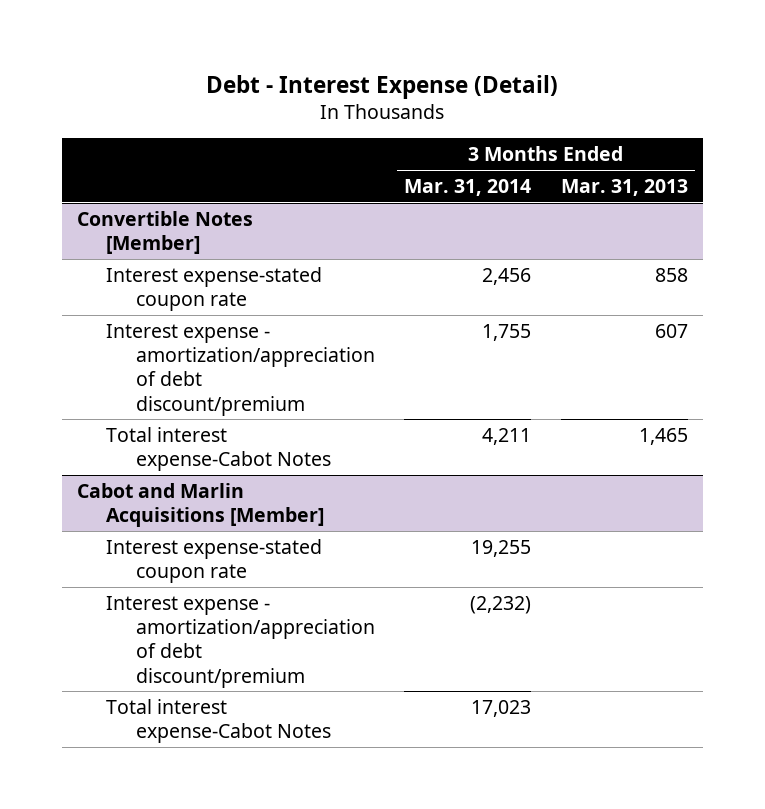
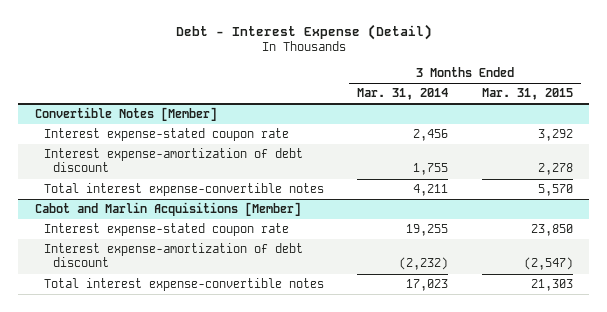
[561,178,689,196] Mar. 31, 2013 -> none
none -> [481,88,573,101] Mar. 31, 2015
[106,323,375,416] Interest expense - amortization/appreciation of debt discount/premium -> [43,148,303,173] Interest expense-amortization of debt discount
[106,426,331,472] Total interest expense-Cabot Notes -> [43,183,324,197] Total interest expense-convertible notes
[106,595,375,688] Interest expense - amortization/appreciation of debt discount/premium -> [43,243,303,268] Interest expense-amortization of debt discount
[106,698,331,744] Total interest expense-Cabot Notes -> [43,278,324,292] Total interest expense-convertible notes

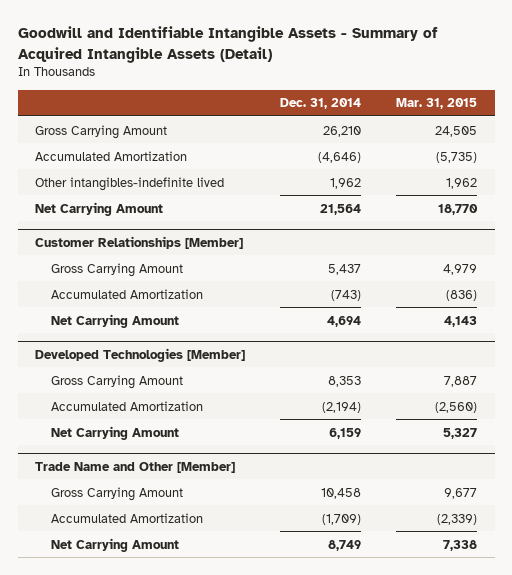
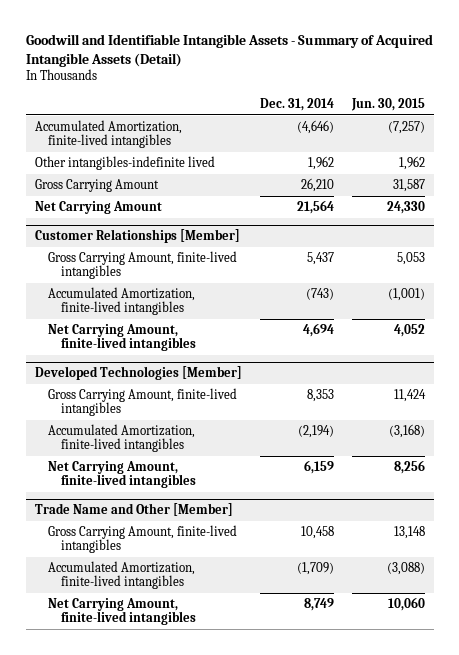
[396,98,478,110] Mar. 31, 2015 -> none
none -> [350,97,425,111] Jun. 30, 2015
[35,150,188,161] Accumulated Amortization -> [34,120,182,149] Accumulated Amortization, finite-lived intangibles
[35,124,168,139] Gross Carrying Amount -> [34,179,159,193] Gross Carrying Amount
[50,262,183,277] Gross Carrying Amount -> [47,251,237,280] Gross Carrying Amount, finite-lived intangibles
[50,288,203,299] Accumulated Amortization -> [47,287,195,316] Accumulated Amortization, finite-lived intangibles
[50,313,179,328] Net Carrying Amount -> [47,324,196,352] Net Carrying Amount, finite-lived intangibles
[50,374,183,389] Gross Carrying Amount -> [47,388,237,417] Gross Carrying Amount, finite-lived intangibles
[50,400,203,411] Accumulated Amortization -> [47,424,195,453] Accumulated Amortization, finite-lived intangibles
[50,425,179,440] Net Carrying Amount -> [47,461,196,489] Net Carrying Amount, finite-lived intangibles
[50,486,183,501] Gross Carrying Amount -> [47,525,237,554] Gross Carrying Amount, finite-lived intangibles
[50,512,203,523] Accumulated Amortization -> [47,561,195,590] Accumulated Amortization, finite-lived intangibles
[50,537,179,552] Net Carrying Amount -> [47,598,196,626] Net Carrying Amount, finite-lived intangibles

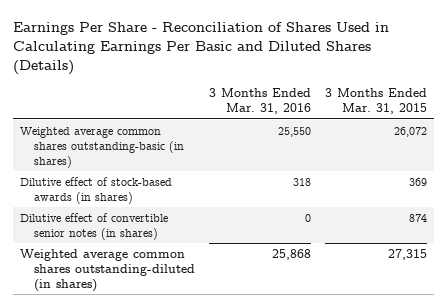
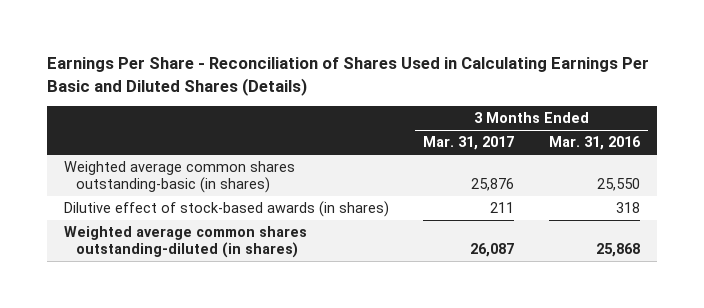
[324,88,427,115] 3 Months Ended Mar. 31, 2015 -> none
none -> [423,136,515,151] Mar. 31, 2017
[20,212,169,240] Dilutive effect of convertible senior notes (in shares) -> none

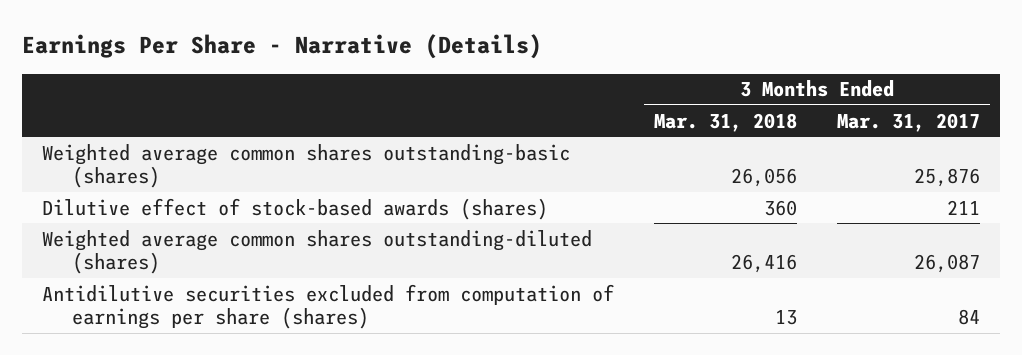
[46,57,649,96] Earnings Per Share - Reconciliation of Shares Used in Calculating Earnings Per Basic and Diluted Shares (Details) -> [22,34,543,60] Earnings Per Share - Narrative (Details)
[548,136,641,151] Mar. 31, 2016 -> none
none -> [653,112,797,132] Mar. 31, 2018
[64,161,296,193] Weighted average common shares outstanding-basic (in shares) -> [42,143,571,189] Weighted average common shares outstanding-basic (shares)
[64,201,390,218] Dilutive effect of stock-based awards (in shares) -> [42,197,549,220] Dilutive effect of stock-based awards (shares)
[64,226,308,258] Weighted average common shares outstanding-diluted (in shares) -> [42,229,593,275] Weighted average common shares outstanding-diluted (shares)
none -> [42,283,615,330] Antidilutive securities excluded from computation of earnings per share (shares)

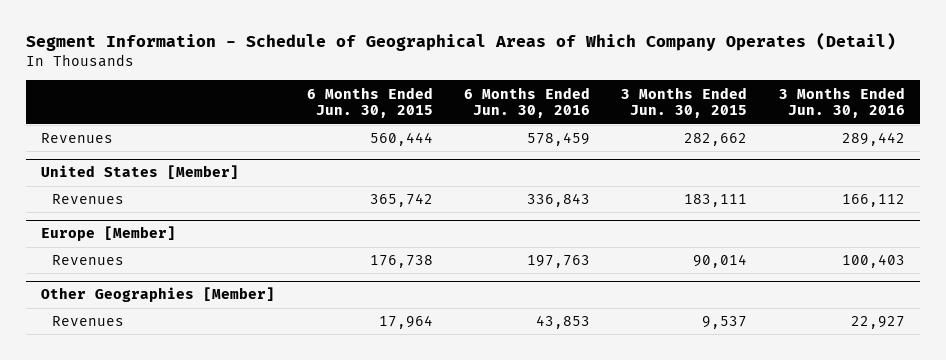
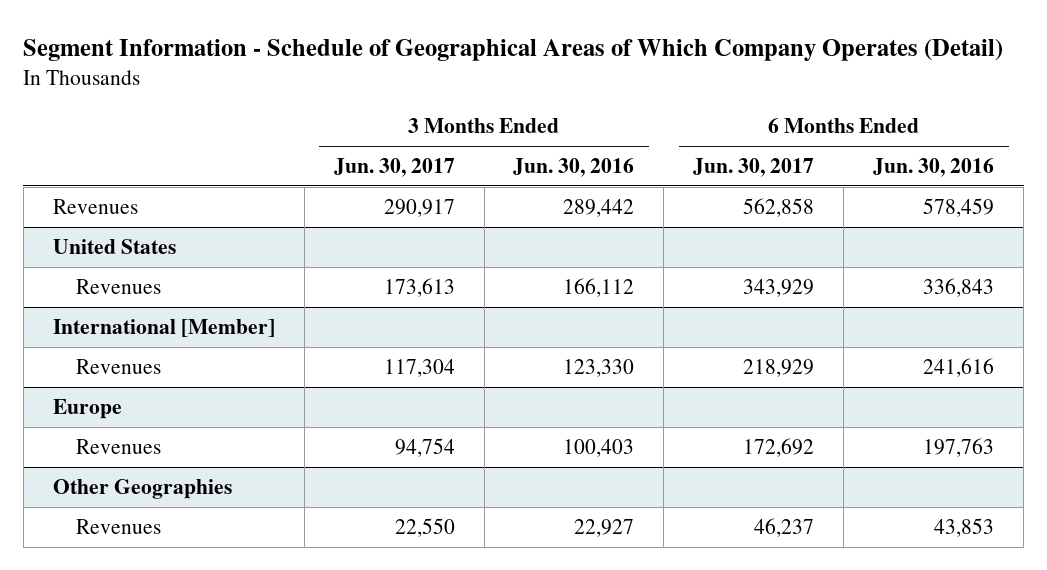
[306,86,433,119] 6 Months Ended Jun. 30, 2015 -> none
[621,86,748,119] 3 Months Ended Jun. 30, 2015 -> none
none -> [333,158,455,178] Jun. 30, 2017
none -> [693,158,815,178] Jun. 30, 2017
[41,165,240,180] United States [Member] -> [52,238,176,254] United States
none -> [52,318,275,337] International [Member]
none -> [75,358,161,374] Revenues
[41,226,177,242] Europe [Member] -> [52,398,122,419] Europe
[41,287,276,303] Other Geographies [Member] -> [52,478,232,499] Other Geographies

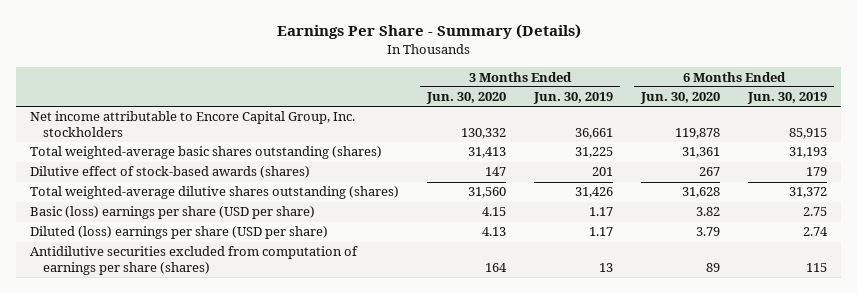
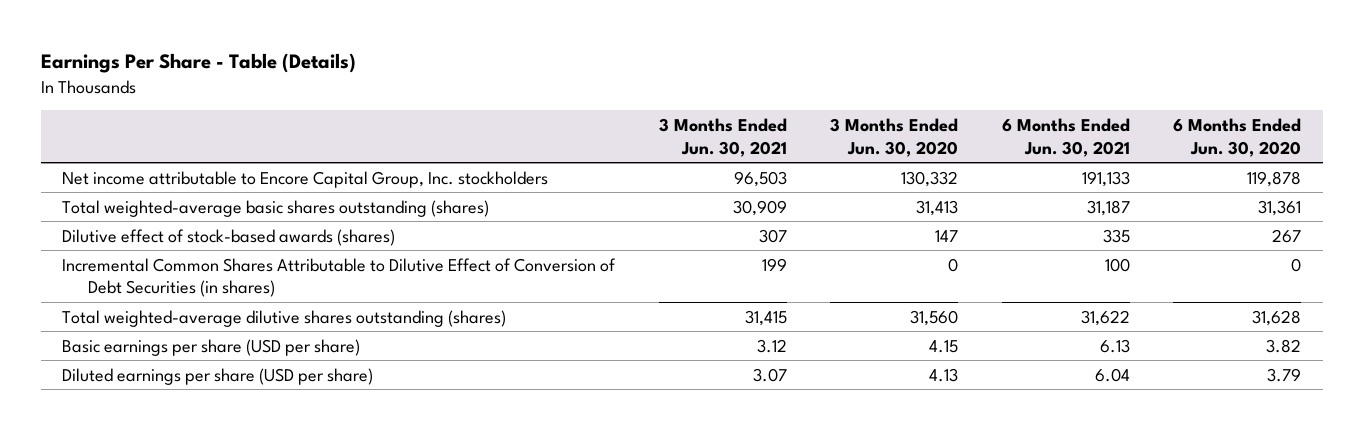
[276,24,581,40] Earnings Per Share - Summary (Details) -> [40,53,356,74] Earnings Per Share - Table (Details)
[533,92,614,105] Jun. 30, 2019 -> none
[747,92,828,105] Jun. 30, 2019 -> none
none -> [658,117,787,157] 3 Months Ended Jun. 30, 2021
none -> [1001,117,1130,157] 6 Months Ended Jun. 30, 2021
none -> [62,257,617,298] Incremental Common Shares Attributable to Dilutive Effect of Conversion of Debt Securities (in shares)
[30,246,359,275] Antidilutive securities excluded from computation of earnings per share (shares) -> none
[30,206,316,220] Basic (loss) earnings per share (USD per share) -> [62,338,361,356] Basic earnings per share (USD per share)
[30,226,329,240] Diluted (loss) earnings per share (USD per share) -> [62,367,374,385] Diluted earnings per share (USD per share)

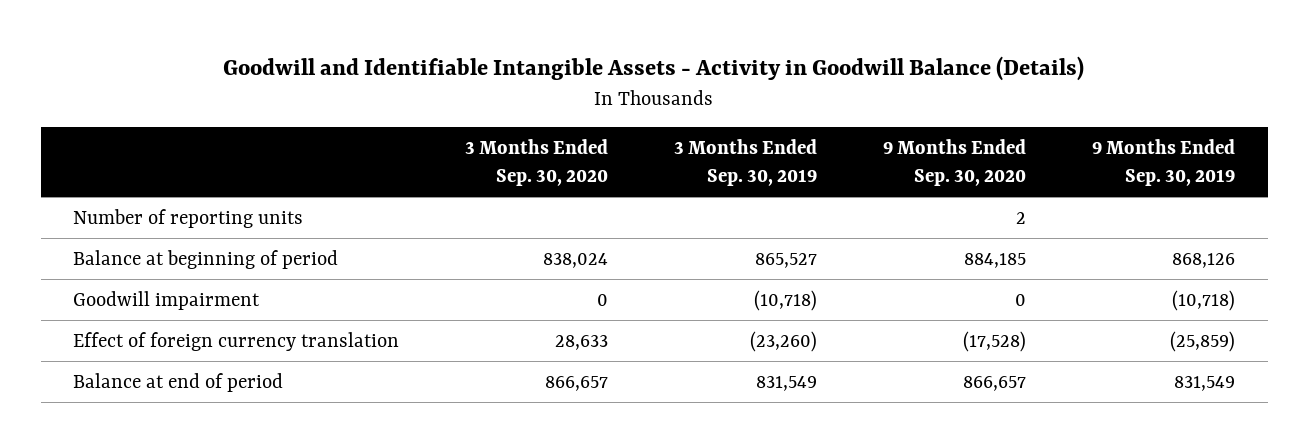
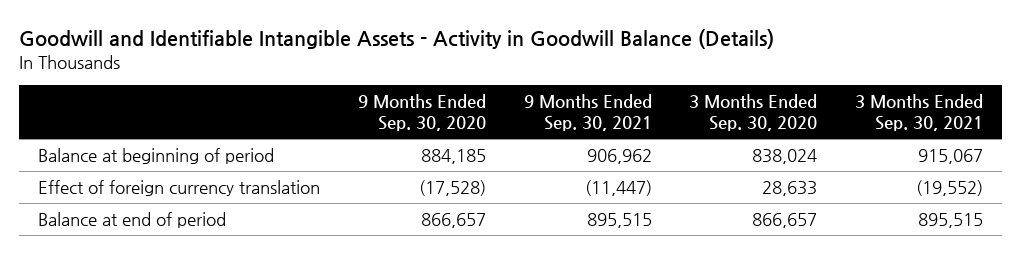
[674,139,818,186] 3 Months Ended Sep. 30, 2019 -> none
[1091,139,1235,186] 9 Months Ended Sep. 30, 2019 -> none
none -> [523,94,652,131] 9 Months Ended Sep. 30, 2021
none -> [855,94,984,131] 3 Months Ended Sep. 30, 2021
[73,208,304,228] Number of reporting units -> none
[73,290,261,310] Goodwill impairment -> none

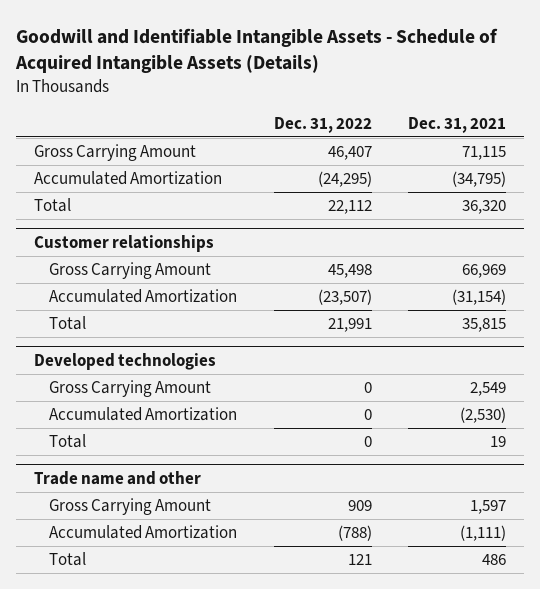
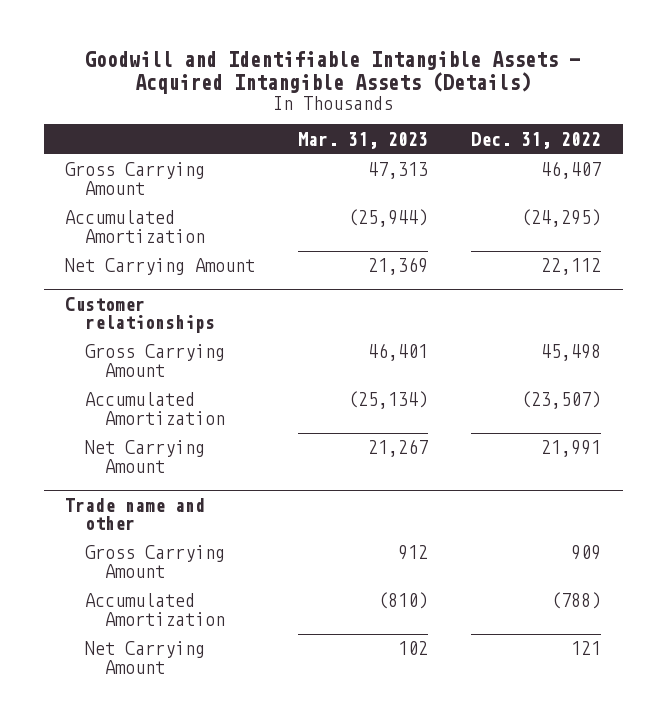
[15,27,499,74] Goodwill and Identifiable Intangible Assets - Schedule of Acquired Intangible Assets (Details) -> [85,50,581,94] Goodwill and Identifiable Intangible Assets - Acquired Intangible Assets (Details)
[407,116,506,133] Dec. 31, 2021 -> none
none -> [298,131,429,149] Mar. 31, 2023
[34,198,72,213] Total -> [65,258,256,276] Net Carrying Amount
[34,353,217,371] Developed technologies -> none
[49,380,212,398] Gross Carrying Amount -> none
[49,407,238,422] Accumulated Amortization -> none
[49,434,87,449] Total -> none
[49,316,87,331] Total -> [85,440,206,474] Net Carrying Amount
[49,552,87,567] Total -> [85,641,206,675] Net Carrying Amount

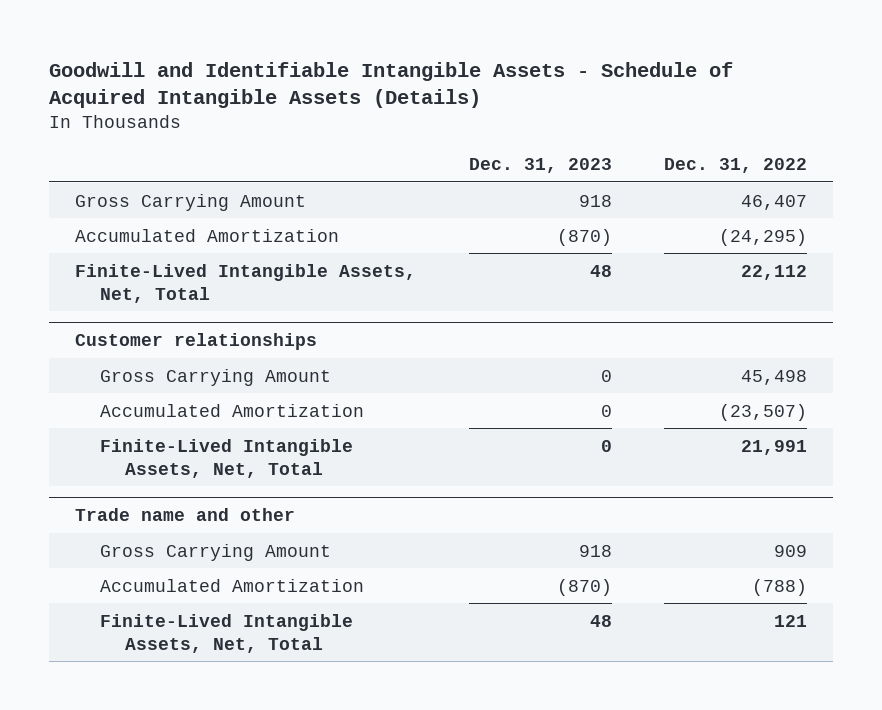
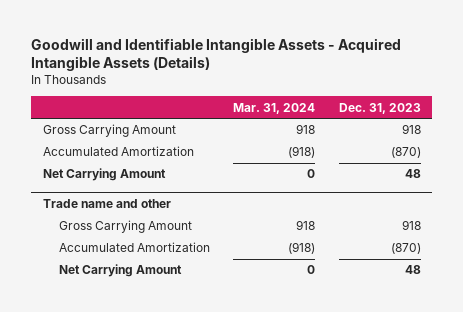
[49,61,734,109] Goodwill and Identifiable Intangible Assets - Schedule of Acquired Intangible Assets (Details) -> [30,37,401,72] Goodwill and Identifiable Intangible Assets - Acquired Intangible Assets (Details)
[663,157,807,173] Dec. 31, 2022 -> none
none -> [233,102,316,114] Mar. 31, 2024
[75,333,318,351] Customer relationships -> none
[100,368,332,386] Gross Carrying Amount -> none
[100,403,365,417] Accumulated Amortization -> none
[100,438,354,478] Finite-Lived Intangible Assets, Net, Total -> none
[75,263,417,303] Finite-Lived Intangible Assets, Net, Total -> [42,168,166,182] Net Carrying Amount
[100,613,354,653] Finite-Lived Intangible Assets, Net, Total -> [58,264,182,278] Net Carrying Amount

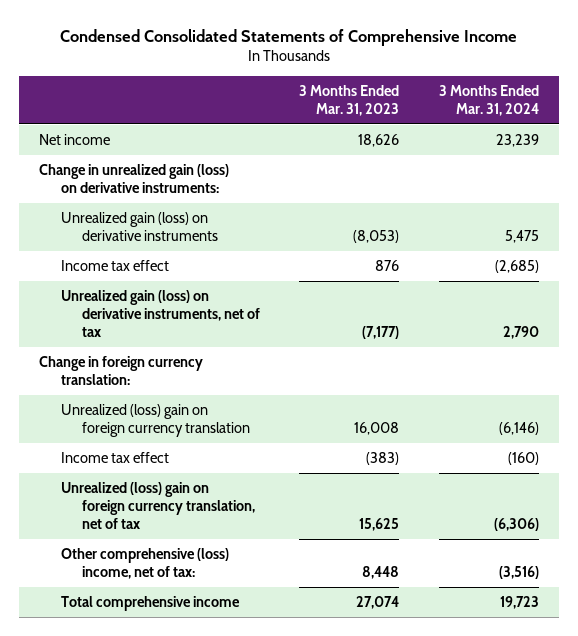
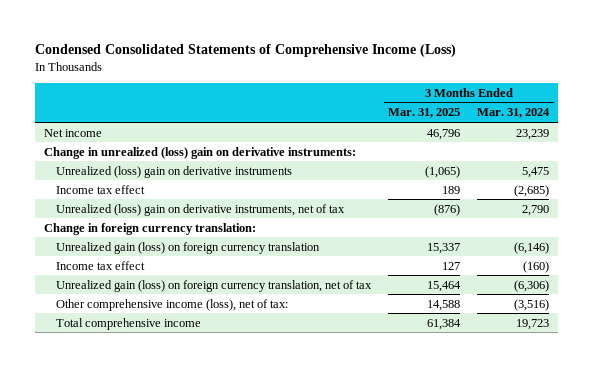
[59,28,517,46] Condensed Consolidated Statements of Comprehensive Income -> [35,44,457,58] Condensed Consolidated Statements of Comprehensive Income (Loss)
[299,84,400,116] 3 Months Ended Mar. 31, 2023 -> none
none -> [388,108,461,119] Mar. 31, 2025
[39,163,230,194] Change in unrealized gain (loss) on derivative instruments: -> [43,146,356,159] Change in unrealized (loss) gain on derivative instruments:
[60,211,218,242] Unrealized gain (loss) on derivative instruments -> [56,165,293,178] Unrealized (loss) gain on derivative instruments
[60,289,260,338] Unrealized gain (loss) on derivative instruments, net of tax -> [56,203,346,216] Unrealized (loss) gain on derivative instruments, net of tax
[60,403,250,438] Unrealized (loss) gain on foreign currency translation -> [56,241,321,254] Unrealized gain (loss) on foreign currency translation
[60,481,255,530] Unrealized (loss) gain on foreign currency translation, net of tax -> [56,279,373,292] Unrealized gain (loss) on foreign currency translation, net of tax
[60,547,229,580] Other comprehensive (loss) income, net of tax: -> [56,298,289,311] Other comprehensive income (loss), net of tax:

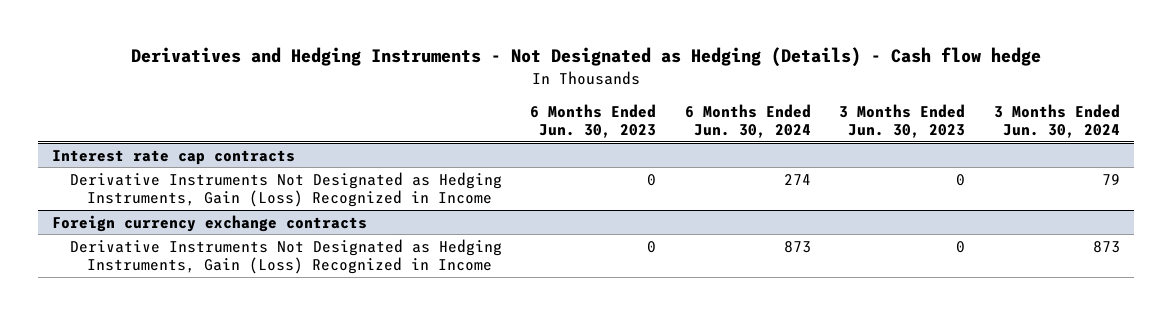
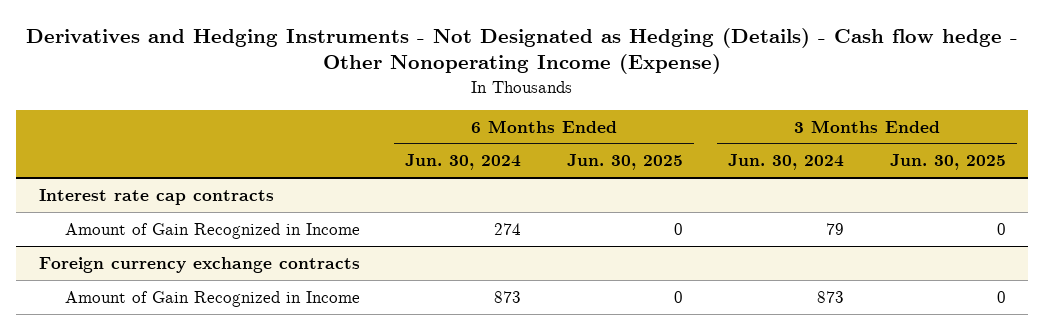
[131,47,1042,68] Derivatives and Hedging Instruments - Not Designated as Hedging (Details) - Cash flow hedge -> [26,27,1019,75] Derivatives and Hedging Instruments - Not Designated as Hedging (Details) - Cash flow hedge - Other Nonoperating Income (Expense)
[530,103,657,139] 6 Months Ended Jun. 30, 2023 -> none
[839,103,966,139] 3 Months Ended Jun. 30, 2023 -> none
none -> [566,154,683,171] Jun. 30, 2025
none -> [889,154,1006,171] Jun. 30, 2025
[69,171,502,207] Derivative Instruments Not Designated as Hedging Instruments, Gain (Loss) Recognized in Income -> [64,222,360,239] Amount of Gain Recognized in Income
[69,238,502,274] Derivative Instruments Not Designated as Hedging Instruments, Gain (Loss) Recognized in Income -> [64,290,360,307] Amount of Gain Recognized in Income

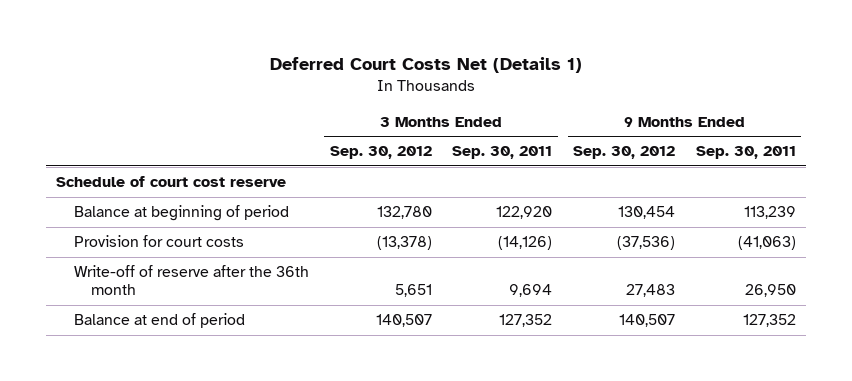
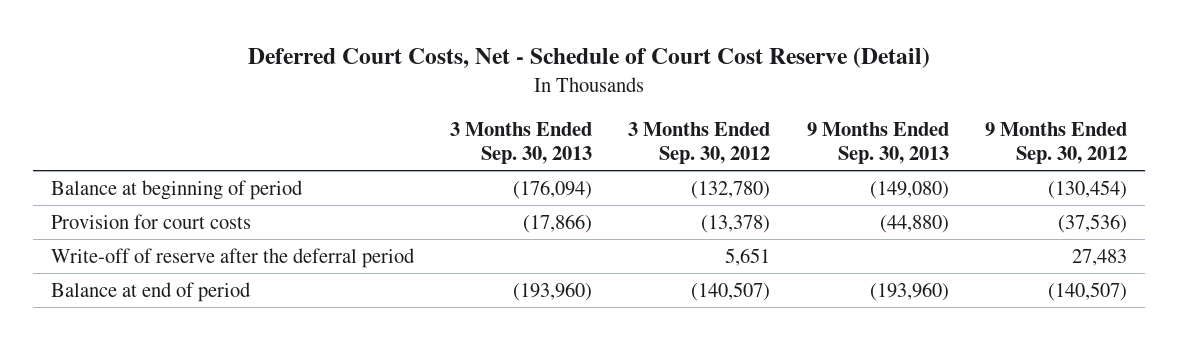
[270,56,583,73] Deferred Court Costs Net (Details 1) -> [247,47,930,70] Deferred Court Costs, Net - Schedule of Court Cost Reserve (Detail)
[452,146,553,160] Sep. 30, 2011 -> none
[695,146,796,160] Sep. 30, 2011 -> none
none -> [450,122,593,165] 3 Months Ended Sep. 30, 2013
none -> [806,122,949,165] 9 Months Ended Sep. 30, 2013
[56,176,287,188] Schedule of court cost reserve -> none
[376,206,432,220] 132,780 -> [691,180,771,199] (132,780)
[618,206,676,220] 130,454 -> [1048,179,1128,199] (130,454)
[73,265,309,296] Write-off of reserve after the 36th month -> [50,247,415,268] Write-off of reserve after the deferral period
[375,314,432,328] 140,507 -> [691,281,771,301] (140,507)
[619,314,676,328] 140,507 -> [1048,281,1128,301] (140,507)

